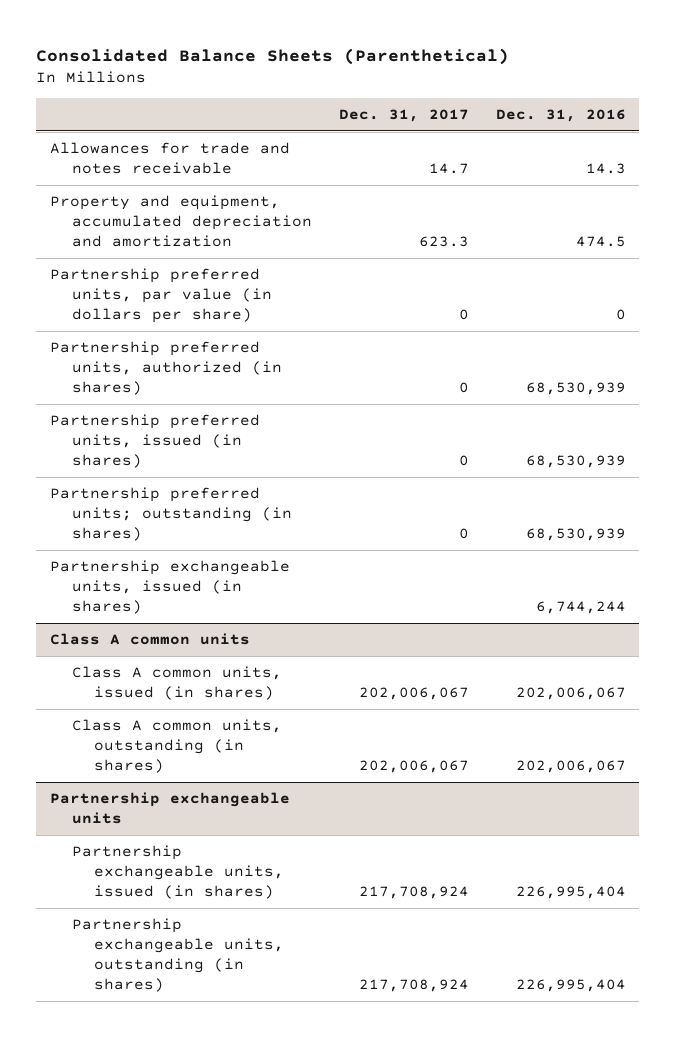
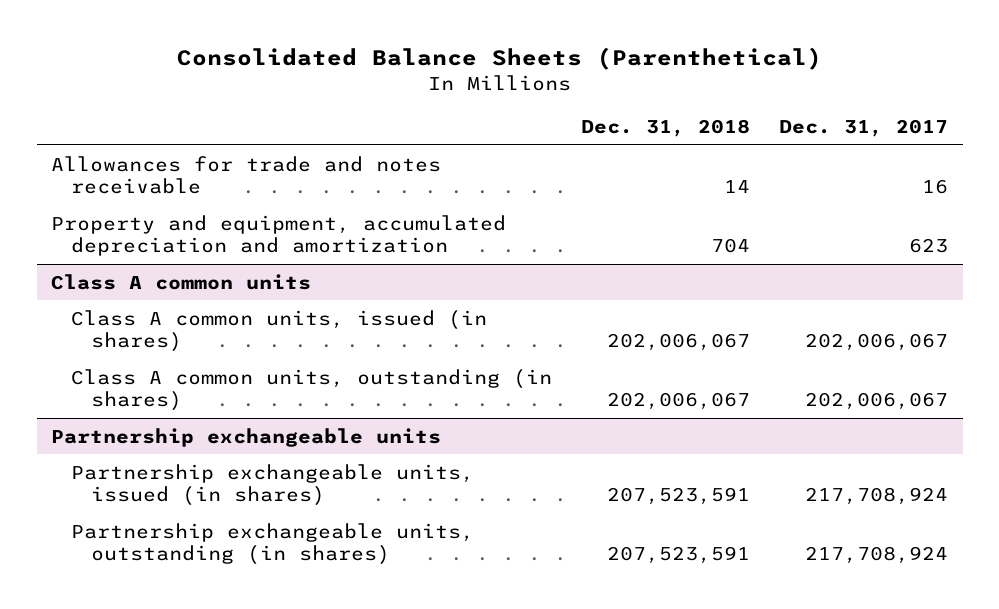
[495,109,626,123] Dec. 31, 2016 -> none
none -> [581,118,751,137] Dec. 31, 2018
[49,267,272,324] Partnership preferred units, par value (in dollars per share) -> none
[49,340,282,396] Partnership preferred units, authorized (in shares) -> none
[49,413,260,469] Partnership preferred units, issued (in shares) -> none
[49,486,292,542] Partnership preferred units; outstanding (in shares) -> none
[49,559,290,615] Partnership exchangeable units, issued (in shares) -> none
[428,163,469,175] 14.7 -> [922,179,949,195] 16
[418,236,469,248] 623.3 -> [909,238,949,254] 623

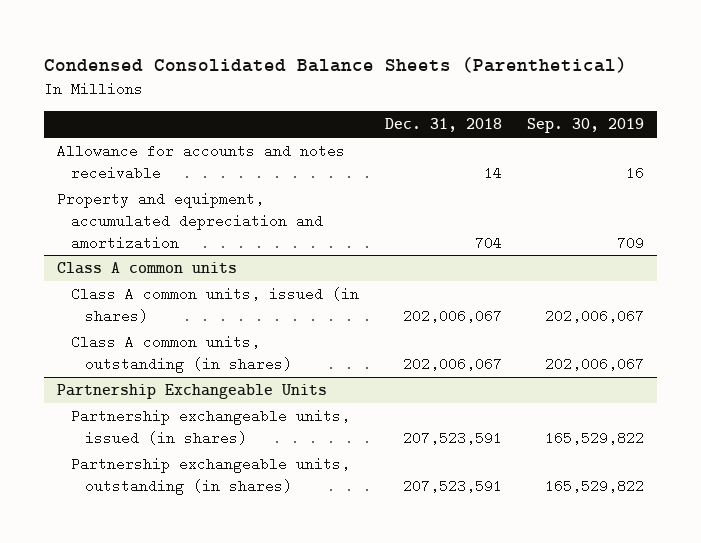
[176,47,822,71] Consolidated Balance Sheets (Parenthetical) -> [43,56,627,73] Condensed Consolidated Balance Sheets (Parenthetical)
[779,118,949,137] Dec. 31, 2017 -> none
none -> [527,118,645,134] Sep. 30, 2019
[51,155,442,195] Allowances for trade and notes receivable -> [56,144,345,180] Allowance for accounts and notes receivable
[51,427,442,447] Partnership exchangeable units -> [56,384,327,400] Partnership Exchangeable Units

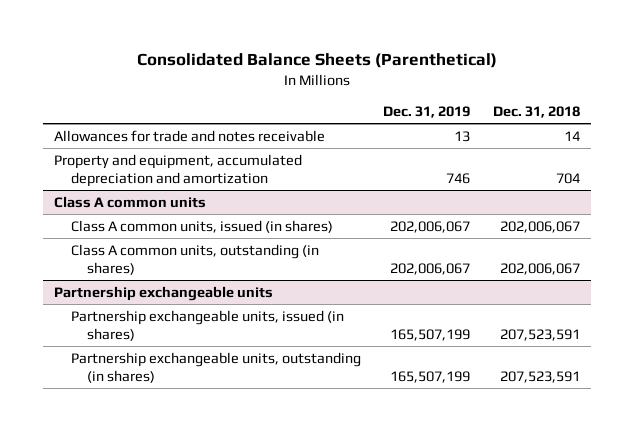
[43,56,627,73] Condensed Consolidated Balance Sheets (Parenthetical) -> [137,53,498,69] Consolidated Balance Sheets (Parenthetical)
[527,118,645,134] Sep. 30, 2019 -> none
none -> [383,106,471,119] Dec. 31, 2019
[56,144,345,180] Allowance for accounts and notes receivable -> [54,129,326,142] Allowances for trade and notes receivable
[56,384,327,400] Partnership Exchangeable Units -> [54,285,274,301] Partnership exchangeable units

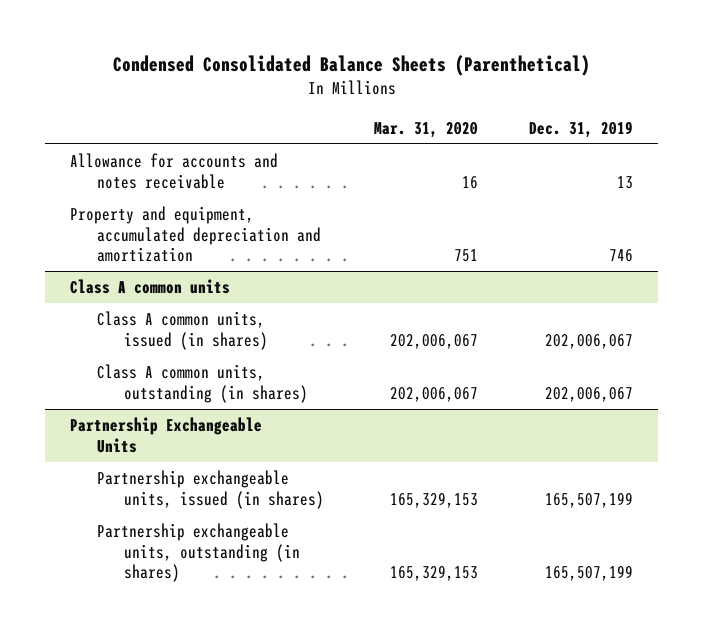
[137,53,498,69] Consolidated Balance Sheets (Parenthetical) -> [112,55,590,77] Condensed Consolidated Balance Sheets (Parenthetical)
[493,106,581,119] Dec. 31, 2018 -> none
none -> [374,121,479,138] Mar. 31, 2020
[54,129,326,142] Allowances for trade and notes receivable -> [70,152,279,189] Allowance for accounts and notes receivable
[54,285,274,301] Partnership exchangeable units -> [70,416,263,453] Partnership Exchangeable Units

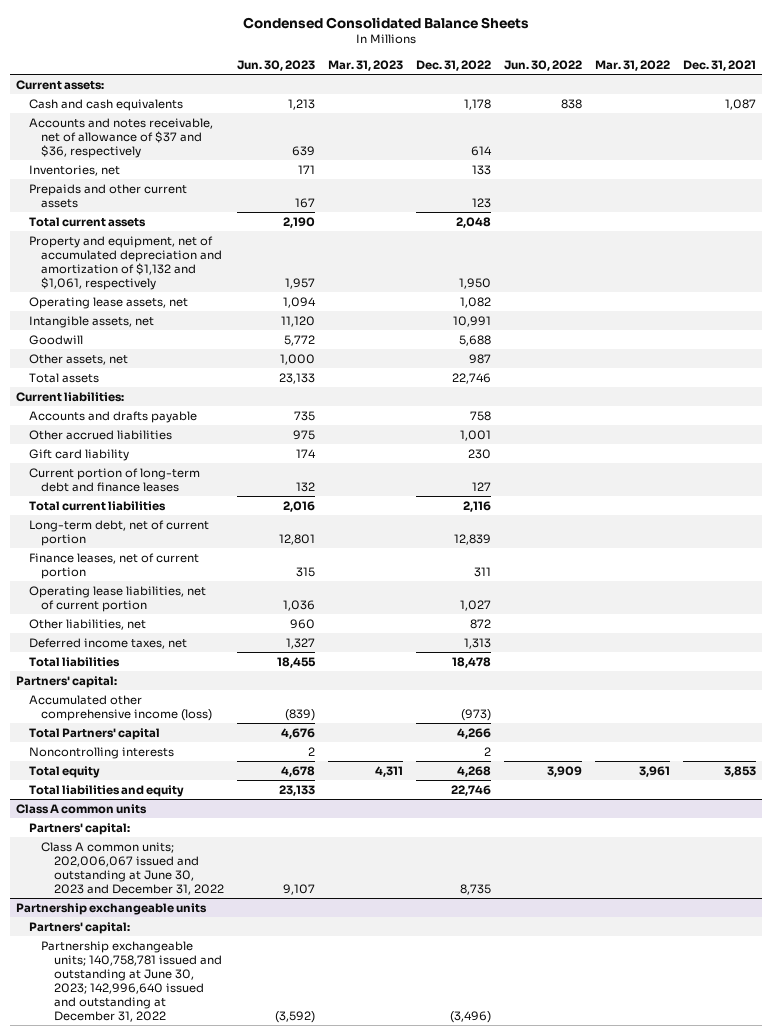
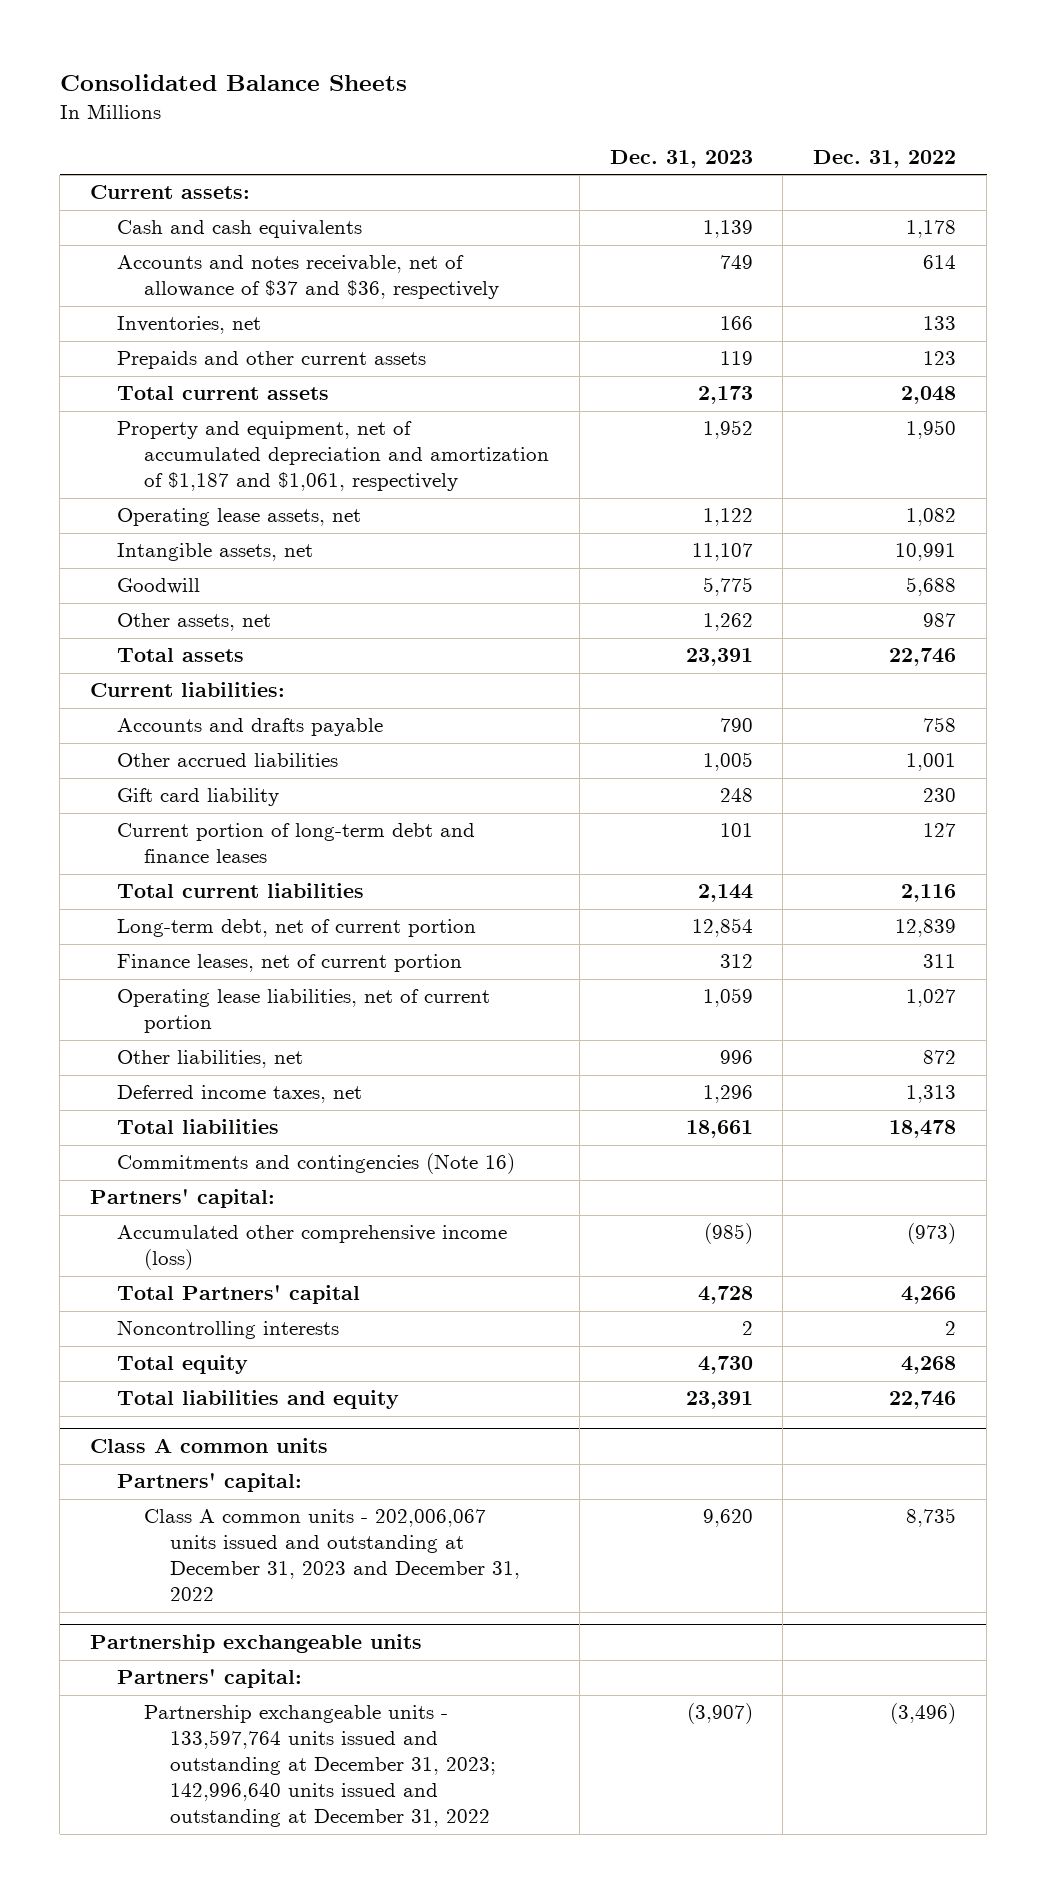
[242,16,529,29] Condensed Consolidated Balance Sheets -> [59,74,407,92] Consolidated Balance Sheets
[236,59,315,71] Jun. 30, 2023 -> none
[327,59,403,71] Mar. 31, 2023 -> none
[503,59,582,71] Jun. 30, 2022 -> none
[594,59,670,71] Mar. 31, 2022 -> none
[682,59,756,71] Dec. 31, 2021 -> none
none -> [609,149,753,168] Dec. 31, 2023
[28,235,223,290] Property and equipment, net of accumulated depreciation and amortization of $1,132 and $1,061, respectively -> [116,421,549,492] Property and equipment, net of accumulated depreciation and amortization of $1,187 and $1,061, respectively
none -> [116,1153,515,1175] Commitments and contingencies (Note 16)
[41,841,224,895] Class A common units; 202,006,067 issued and outstanding at June 30, 2023 and December 31, 2022 -> [143,1509,521,1602] Class A common units - 202,006,067 units issued and outstanding at December 31, 2023 and December 31, 2022
[41,940,222,1022] Partnership exchangeable units; 140,758,781 issued and outstanding at June 30, 2023; 142,996,640 issued and outstanding at December 31, 2022 -> [143,1705,497,1828] Partnership exchangeable units - 133,597,764 units issued and outstanding at December 31, 2023; 142,996,640 units issued and outstanding at December 31, 2022

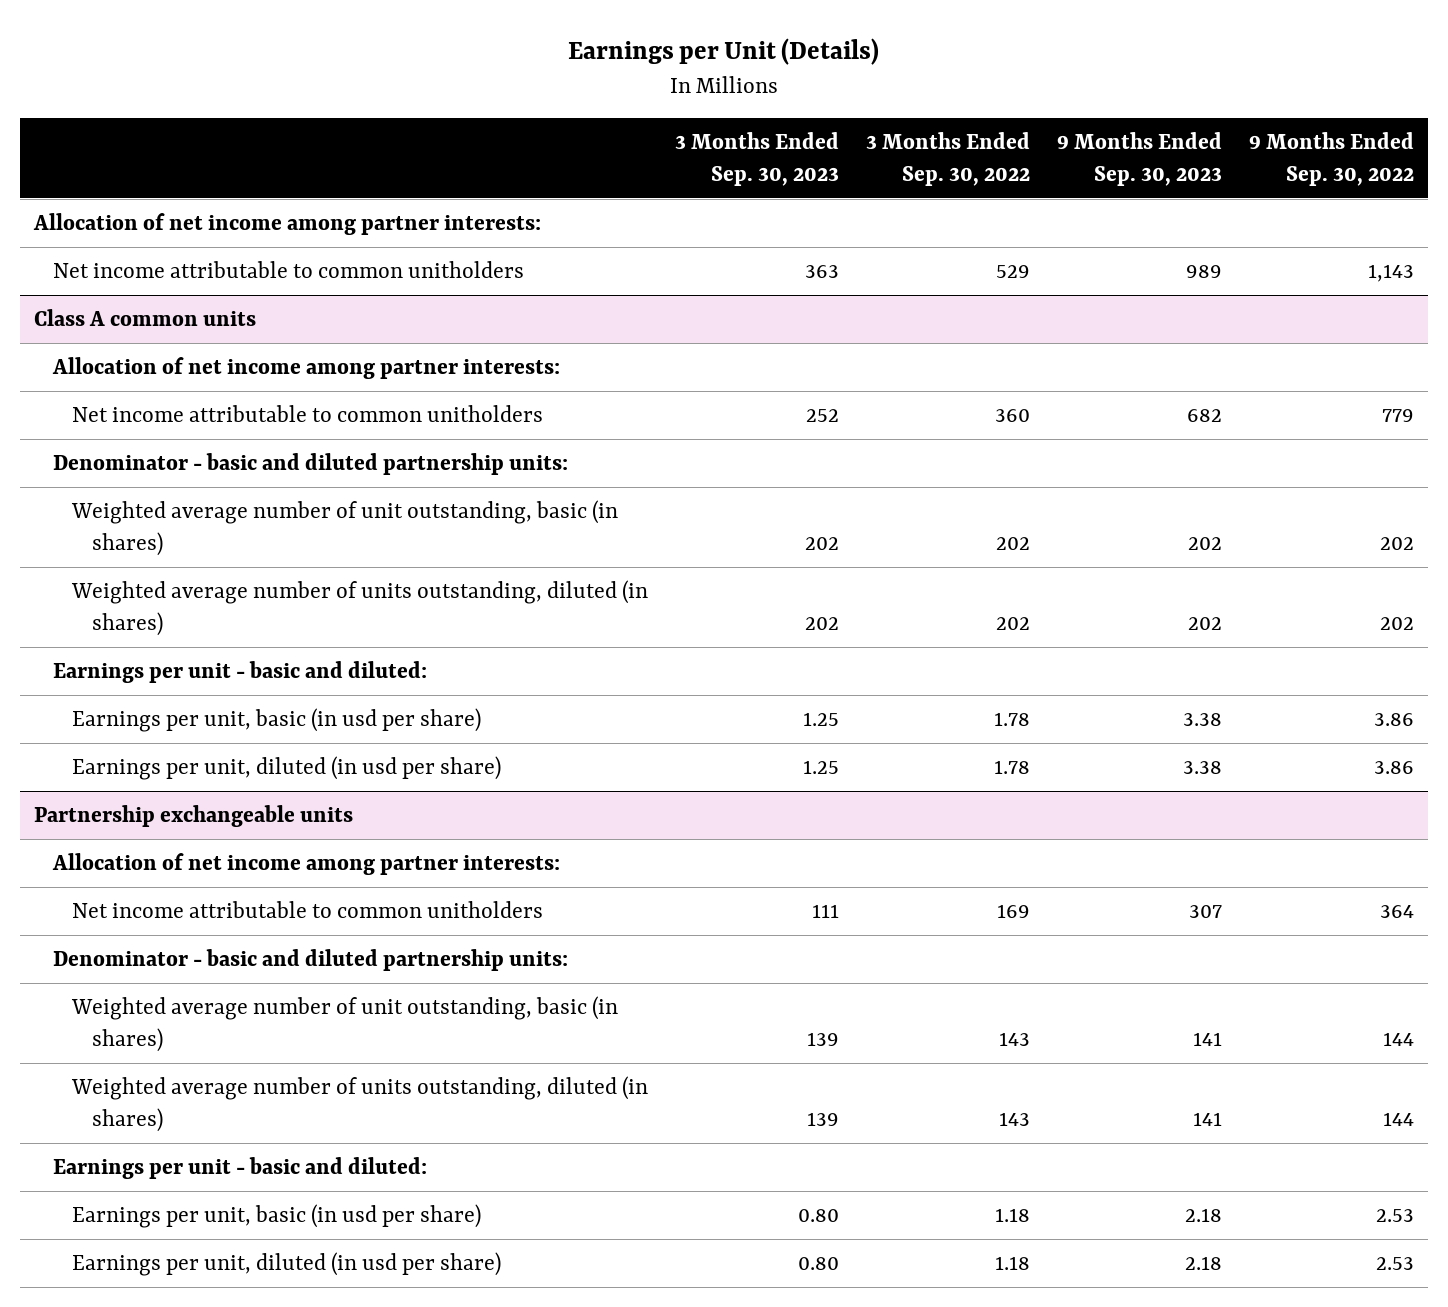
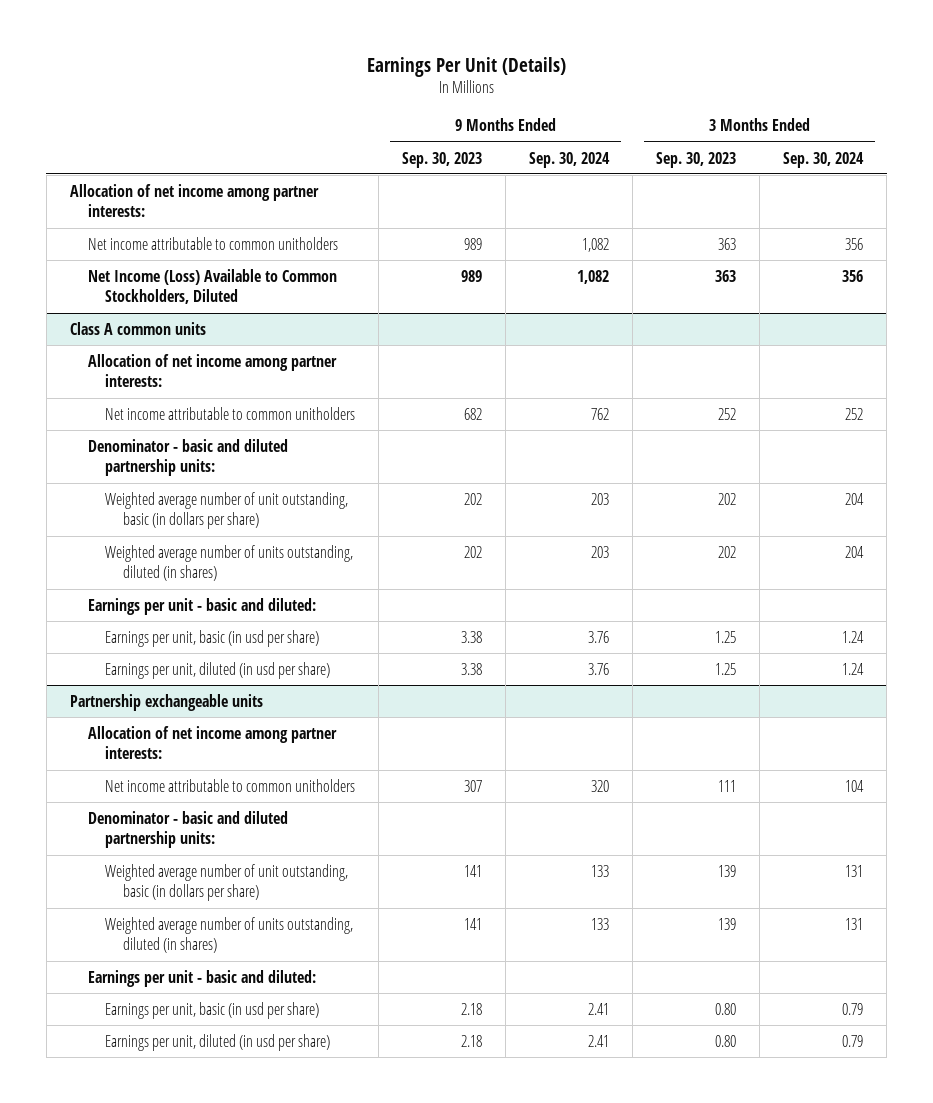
[567,38,879,66] Earnings per Unit (Details) -> [366,56,566,77] Earnings Per Unit (Details)
[866,132,1031,186] 3 Months Ended Sep. 30, 2022 -> none
[1249,132,1415,186] 9 Months Ended Sep. 30, 2022 -> none
none -> [529,151,611,168] Sep. 30, 2024
none -> [783,151,865,168] Sep. 30, 2024
none -> [87,268,337,305] Net Income (Loss) Available to Common Stockholders, Diluted
[71,500,619,556] Weighted average number of unit outstanding, basic (in shares) -> [105,491,349,530] Weighted average number of unit outstanding, basic (in dollars per share)
[71,996,619,1052] Weighted average number of unit outstanding, basic (in shares) -> [105,863,349,902] Weighted average number of unit outstanding, basic (in dollars per share)

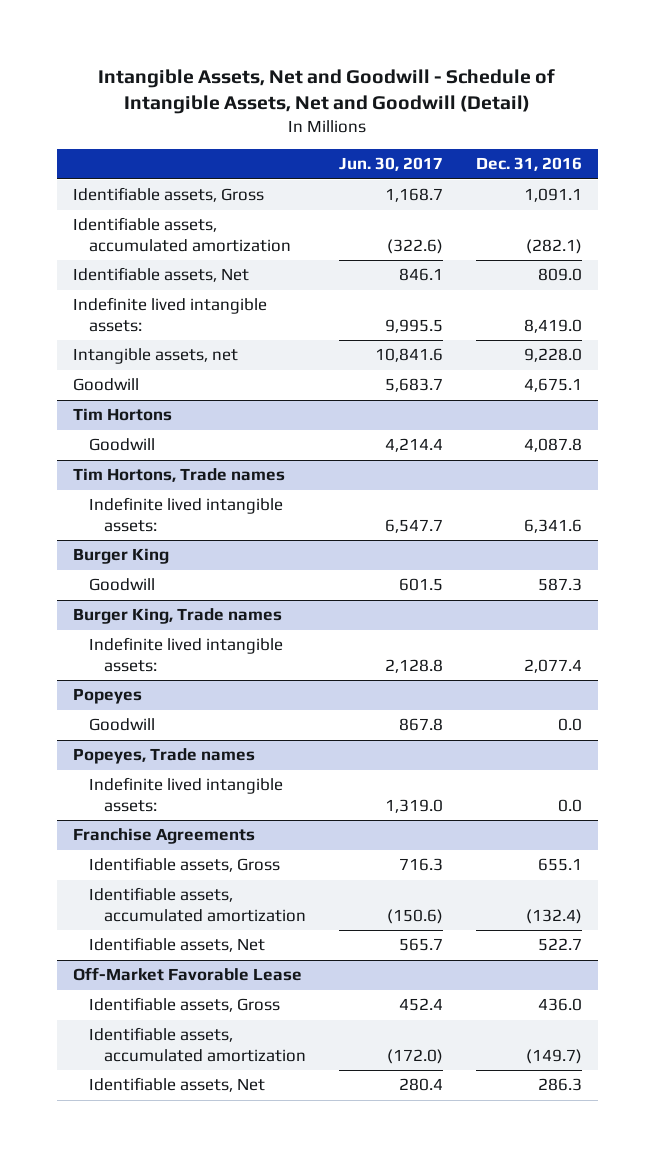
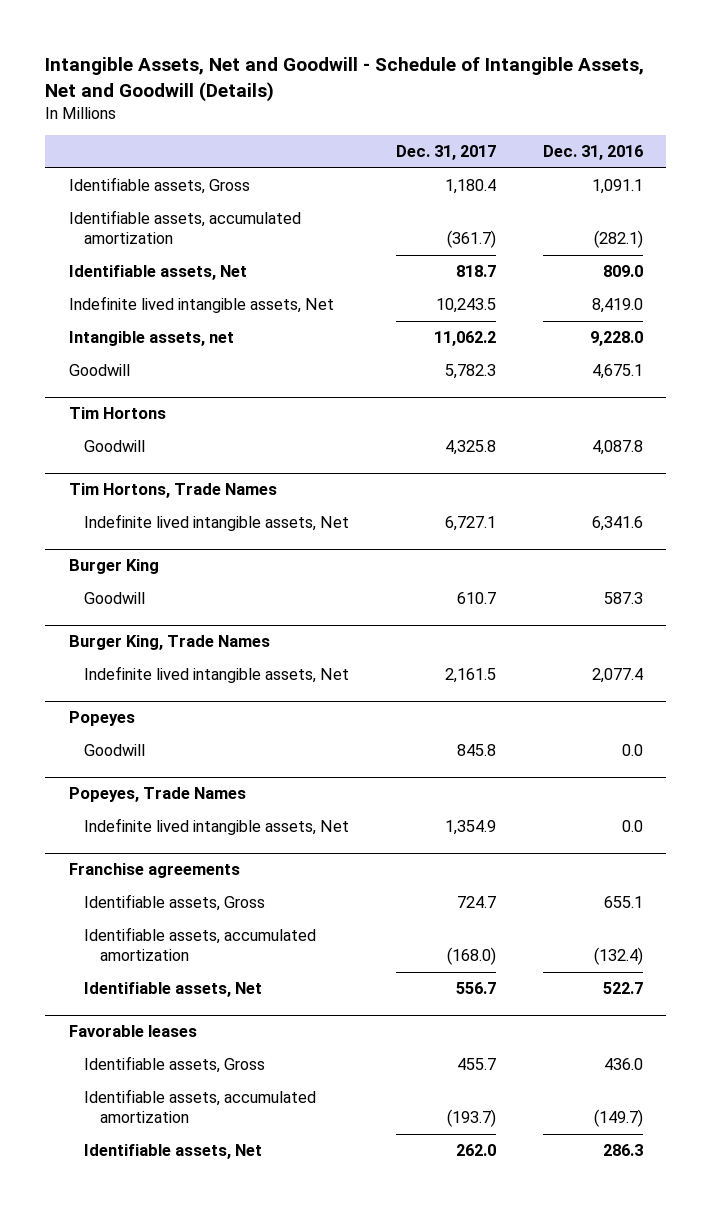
[98,69,556,115] Intangible Assets, Net and Goodwill - Schedule of Intangible Assets, Net and Goodwill (Detail) -> [45,56,645,102] Intangible Assets, Net and Goodwill - Schedule of Intangible Assets, Net and Goodwill (Details)
[338,157,443,172] Jun. 30, 2017 -> none
none -> [395,145,496,161] Dec. 31, 2017
[73,297,268,332] Indefinite lived intangible assets: -> [68,296,334,314] Indefinite lived intangible assets, Net
[73,468,286,483] Tim Hortons, Trade names -> [68,483,277,499] Tim Hortons, Trade Names
[88,497,283,532] Indefinite lived intangible assets: -> [84,514,350,532] Indefinite lived intangible assets, Net
[73,608,283,625] Burger King, Trade names -> [68,635,270,651] Burger King, Trade Names
[88,637,283,672] Indefinite lived intangible assets: -> [84,666,350,684] Indefinite lived intangible assets, Net
[73,748,256,765] Popeyes, Trade names -> [68,787,246,803] Popeyes, Trade Names
[88,777,283,812] Indefinite lived intangible assets: -> [84,818,350,836] Indefinite lived intangible assets, Net
[73,828,256,845] Franchise Agreements -> [68,863,240,879] Franchise agreements
[73,967,303,982] Off-Market Favorable Lease -> none
none -> [68,1025,197,1038] Favorable leases

